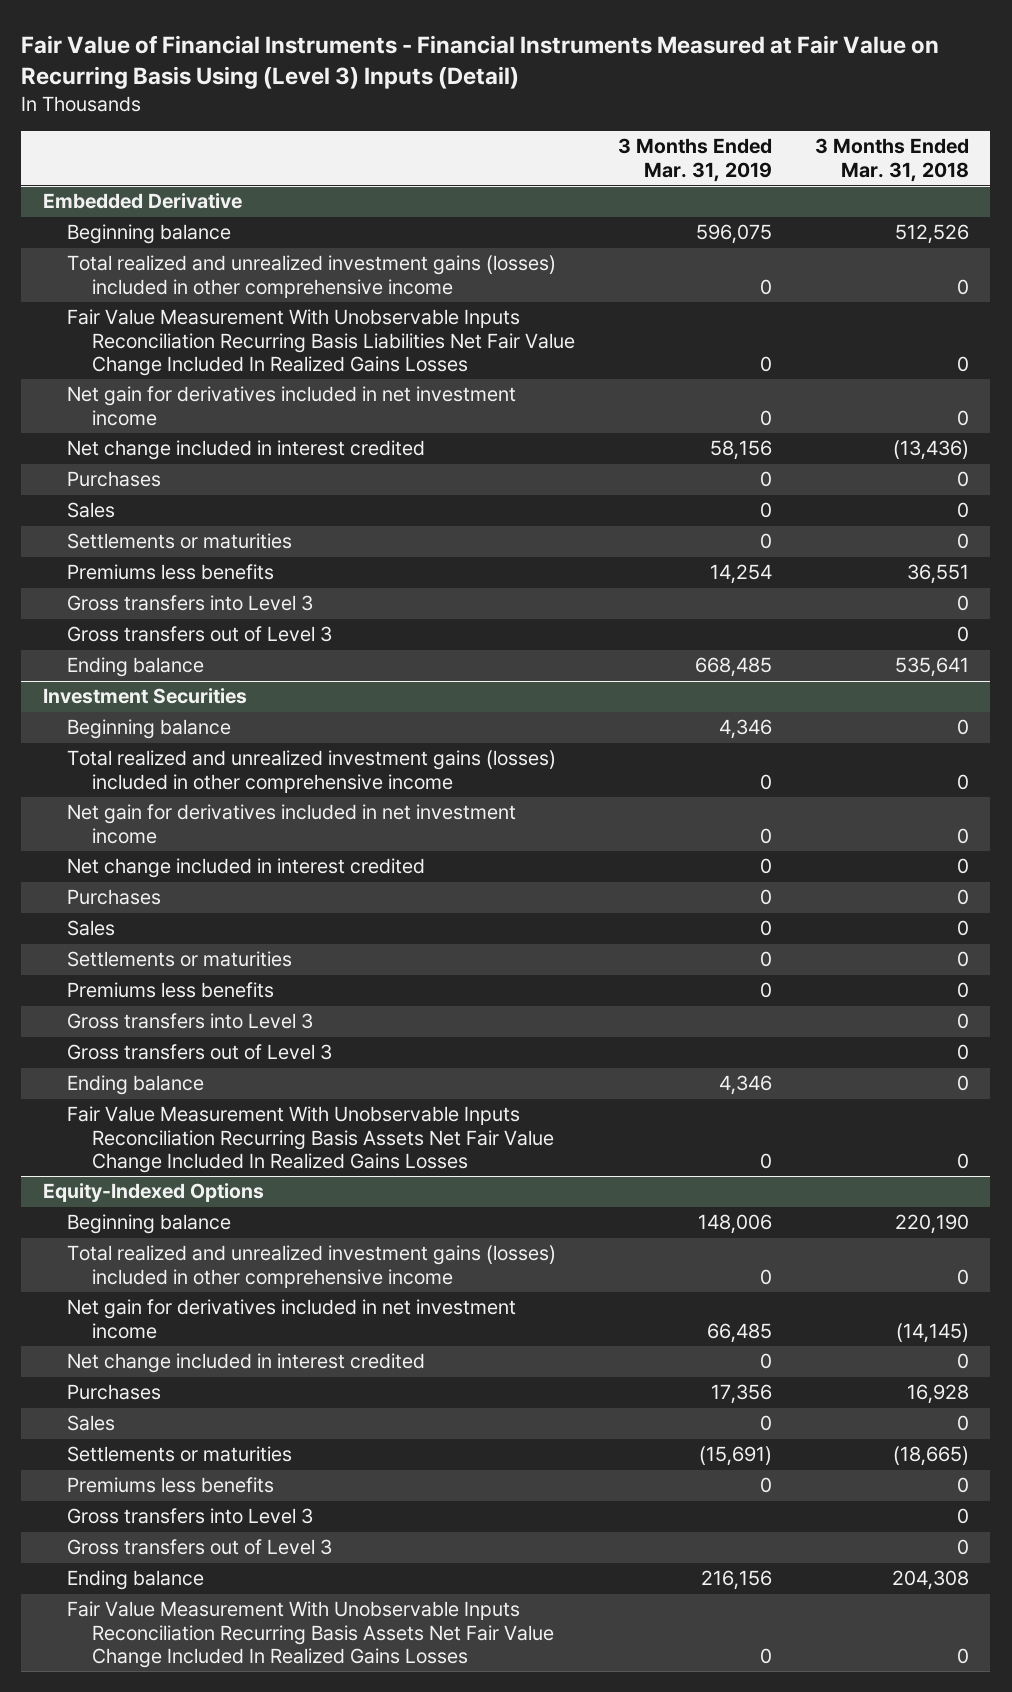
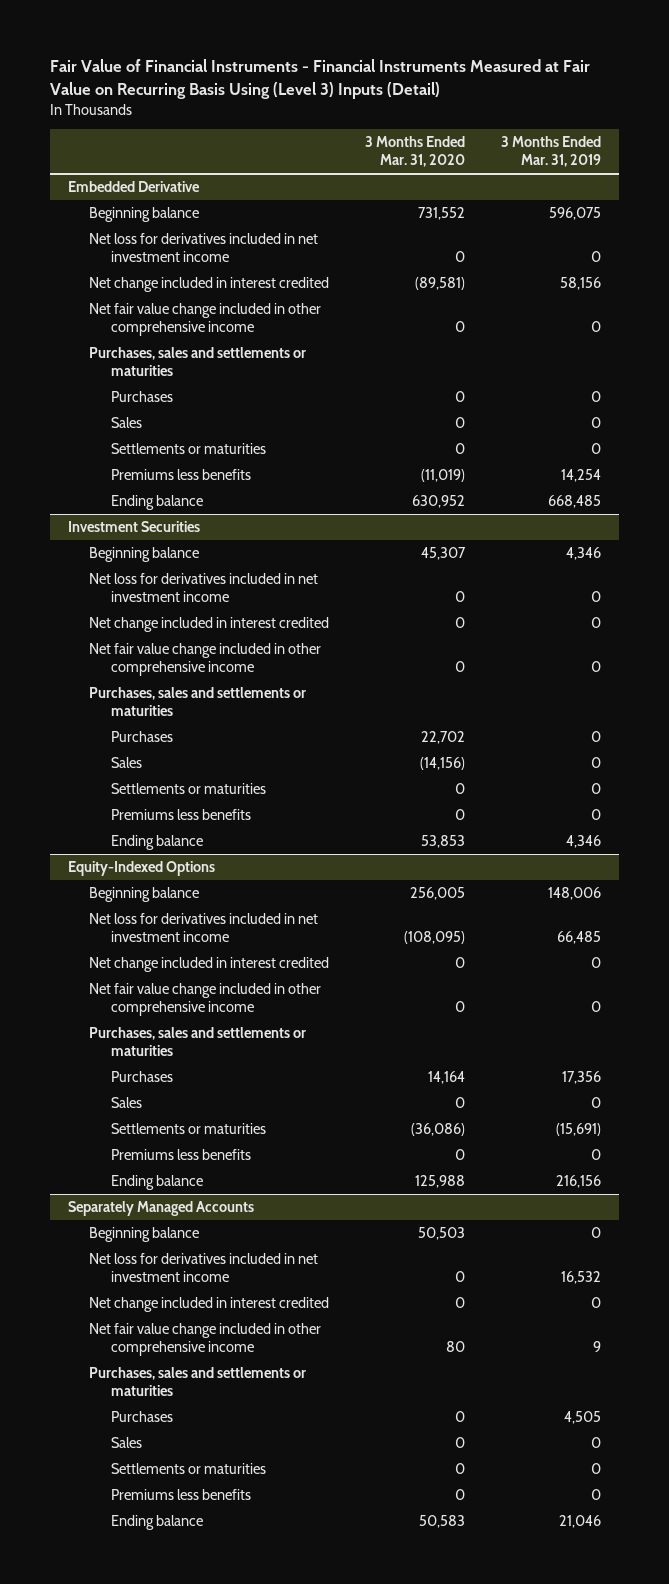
[814,138,969,182] 3 Months Ended Mar. 31, 2018 -> none
none -> [365,136,466,168] 3 Months Ended Mar. 31, 2020
[67,255,557,298] Total realized and unrealized investment gains (losses) included in other comprehensive income -> none
[67,309,576,376] Fair Value Measurement With Unobservable Inputs Reconciliation Recurring Basis Liabilities Net Fair Value Change Included In Realized Gains Losses -> none
[67,386,517,426] Net gain for derivatives included in net investment income -> [89,233,319,263] Net loss for derivatives included in net investment income
none -> [89,303,322,337] Net fair value change included in other comprehensive income
none -> [89,347,307,377] Purchases, sales and settlements or maturities
[67,595,314,612] Gross transfers into Level 3 -> none
[67,626,333,643] Gross transfers out of Level 3 -> none
[67,750,557,793] Total realized and unrealized investment gains (losses) included in other comprehensive income -> none
[67,804,517,844] Net gain for derivatives included in net investment income -> [89,573,319,603] Net loss for derivatives included in net investment income
none -> [89,643,322,677] Net fair value change included in other comprehensive income
none -> [89,687,307,717] Purchases, sales and settlements or maturities
[67,1013,314,1030] Gross transfers into Level 3 -> none
[67,1044,333,1061] Gross transfers out of Level 3 -> none
[67,1106,555,1173] Fair Value Measurement With Unobservable Inputs Reconciliation Recurring Basis Assets Net Fair Value Change Included In Realized Gains Losses -> none
[67,1245,557,1288] Total realized and unrealized investment gains (losses) included in other comprehensive income -> none
[67,1299,517,1339] Net gain for derivatives included in net investment income -> [89,913,319,943] Net loss for derivatives included in net investment income
none -> [89,983,322,1017] Net fair value change included in other comprehensive income
none -> [89,1027,307,1057] Purchases, sales and settlements or maturities
[67,1508,314,1525] Gross transfers into Level 3 -> none
[67,1539,333,1556] Gross transfers out of Level 3 -> none
[67,1601,555,1668] Fair Value Measurement With Unobservable Inputs Reconciliation Recurring Basis Assets Net Fair Value Change Included In Realized Gains Losses -> none
none -> [67,1201,254,1217] Separately Managed Accounts
none -> [89,1227,200,1243] Beginning balance
none -> [89,1253,319,1283] Net loss for derivatives included in net investment income
none -> [89,1297,330,1313] Net change included in interest credited
none -> [89,1323,322,1357] Net fair value change included in other comprehensive income
none -> [89,1367,307,1397] Purchases, sales and settlements or maturities
none -> [110,1411,173,1423] Purchases
none -> [110,1437,142,1449] Sales
none -> [110,1463,266,1475] Settlements or maturities
none -> [110,1489,251,1501] Premiums less benefits
none -> [110,1515,203,1531] Ending balance

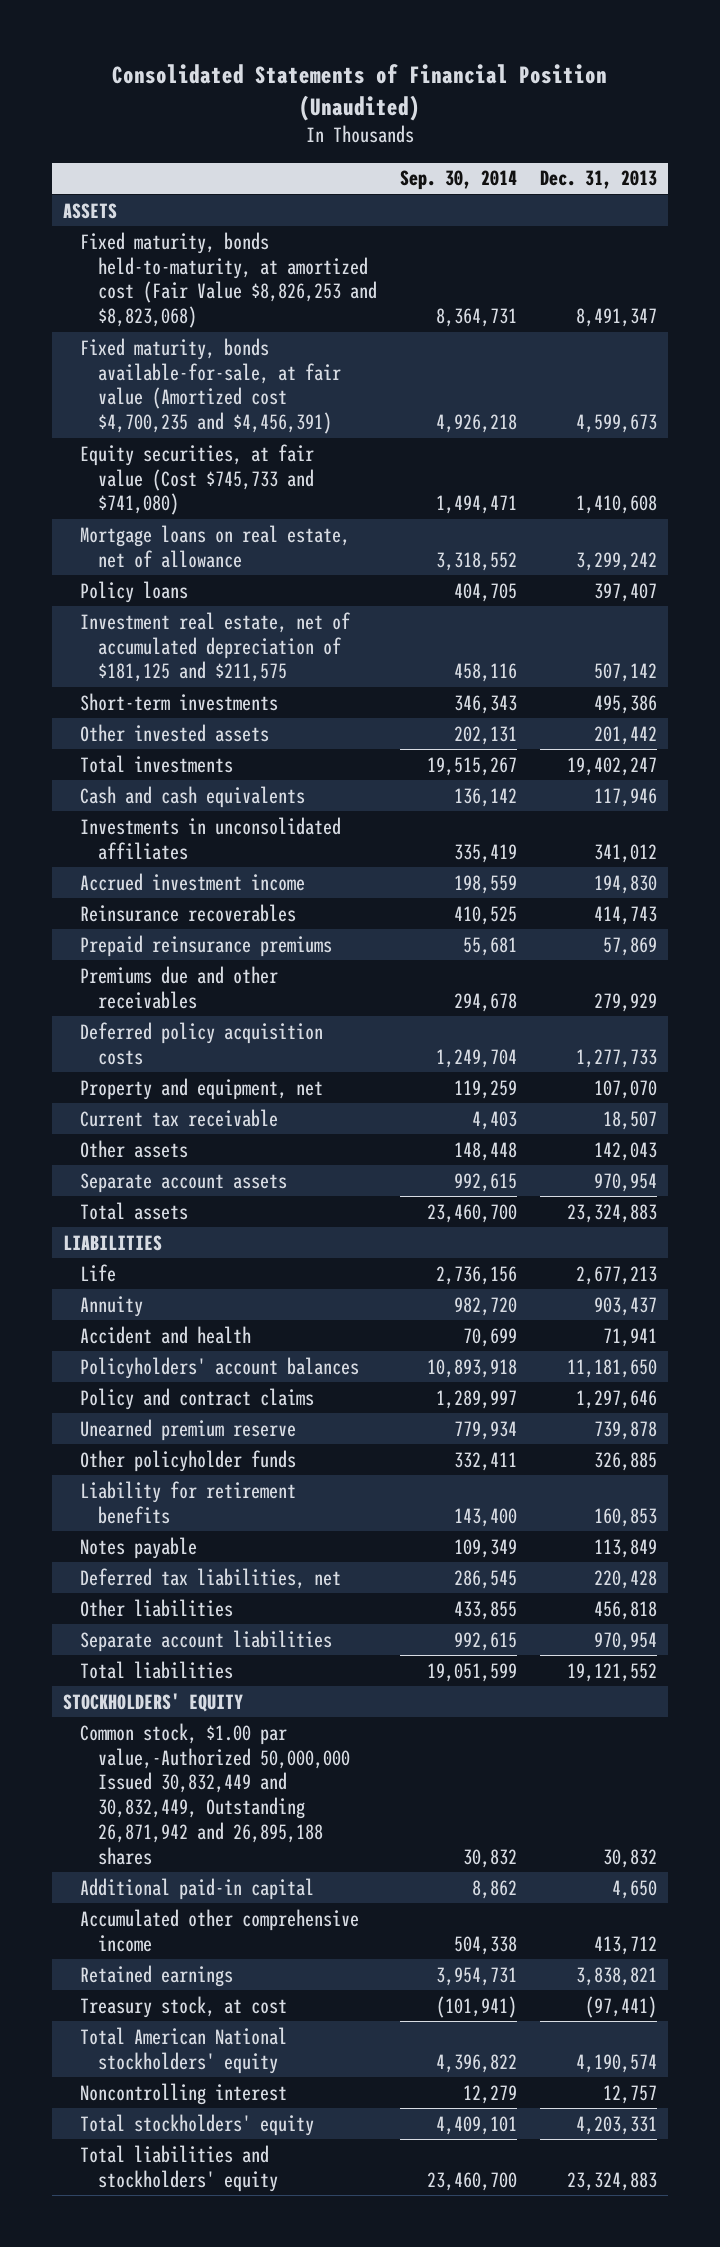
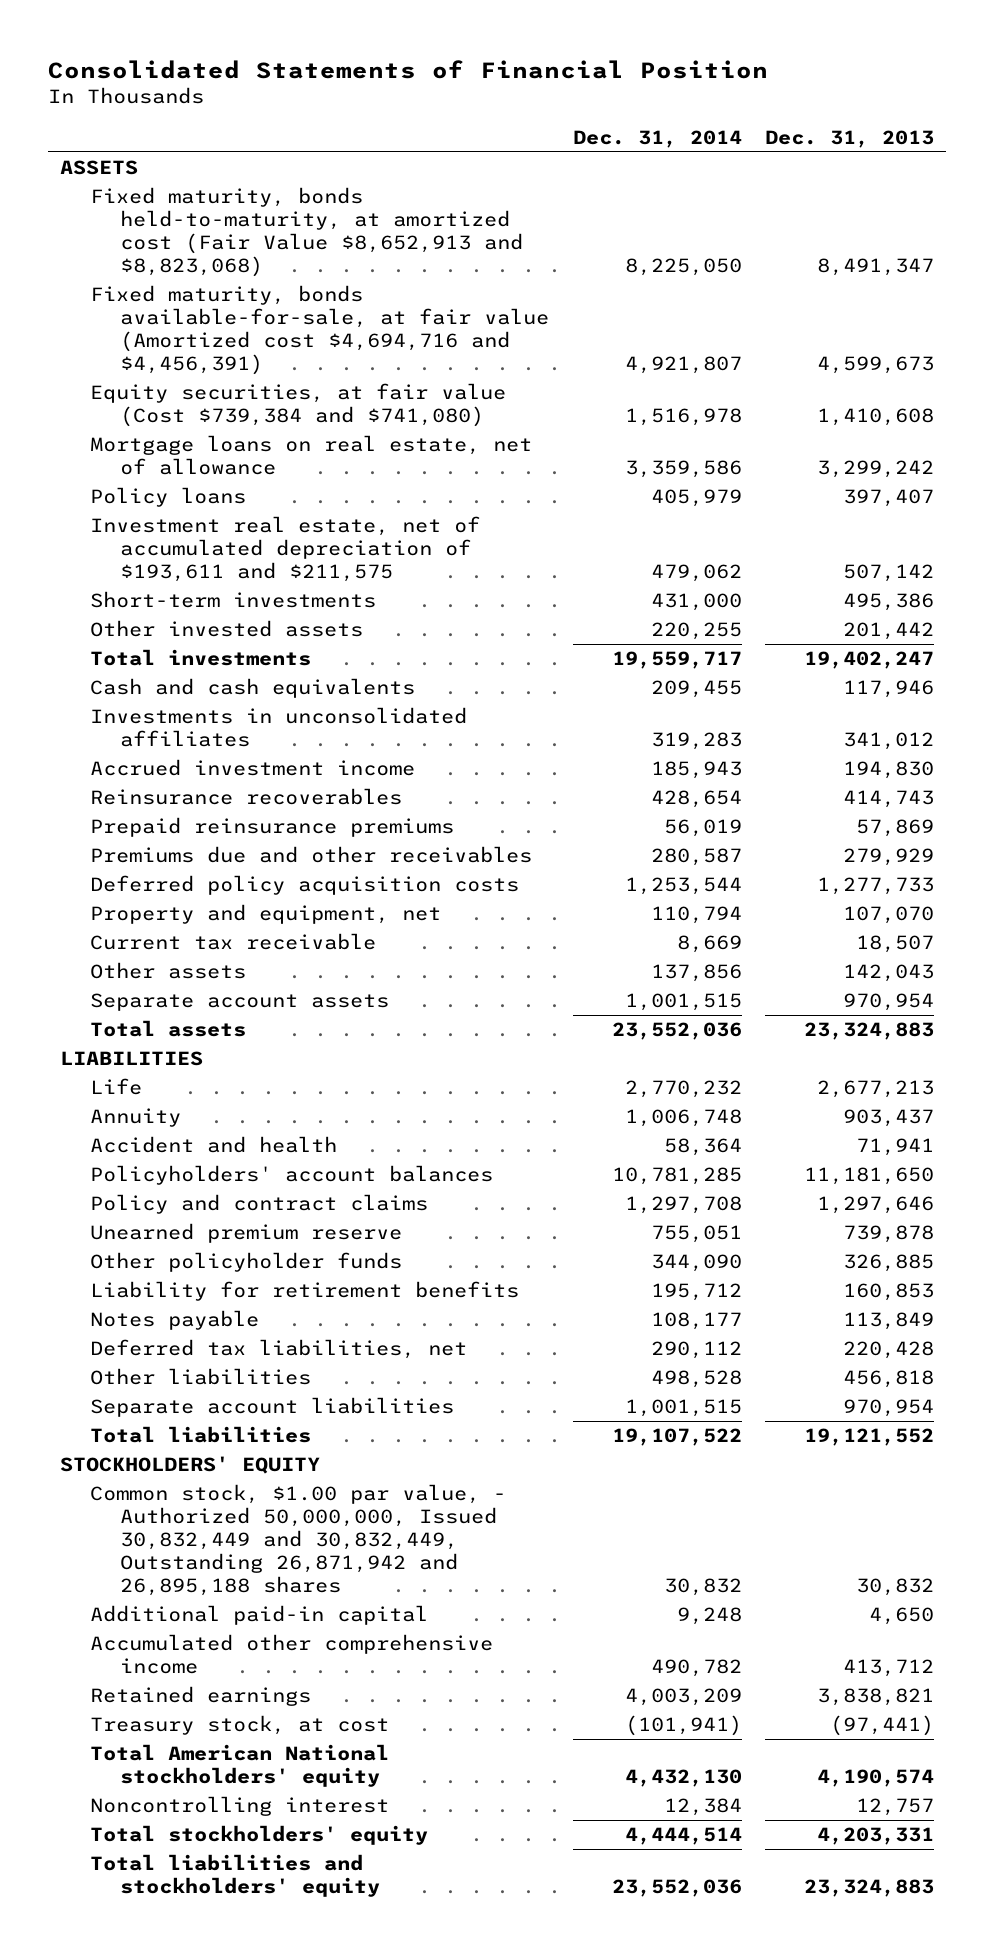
[111,64,607,121] Consolidated Statements of Financial Position (Unaudited) -> [48,59,769,79] Consolidated Statements of Financial Position
[399,170,517,191] Sep. 30, 2014 -> none
none -> [572,129,742,148] Dec. 31, 2014
[80,231,377,329] Fixed maturity, bonds held-to-maturity, at amortized cost (Fair Value $8,826,253 and $8,823,068) -> [90,187,523,278] Fixed maturity, bonds held-to-maturity, at amortized cost (Fair Value $8,652,913 and $8,823,068)
[80,337,341,435] Fixed maturity, bonds available-for-sale, at fair value (Amortized cost $4,700,235 and $4,456,391) -> [90,285,549,376] Fixed maturity, bonds available-for-sale, at fair value (Amortized cost $4,694,716 and $4,456,391)
[80,443,315,516] Equity securities, at fair value (Cost $745,733 and $741,080) -> [90,383,507,428] Equity securities, at fair value (Cost $739,384 and $741,080)
[80,611,352,683] Investment real estate, net of accumulated depreciation of $181,125 and $211,575 -> [90,516,481,583] Investment real estate, net of accumulated depreciation of $193,611 and $211,575
[80,1722,350,1865] Common stock, $1.00 par value,-Authorized 50,000,000 Issued 30,832,449 and 30,832,449, Outstanding 26,871,942 and 26,895,188 shares -> [90,1484,507,1597] Common stock, $1.00 par value, - Authorized 50,000,000, Issued 30,832,449 and 30,832,449, Outstanding 26,871,942 and 26,895,188 shares

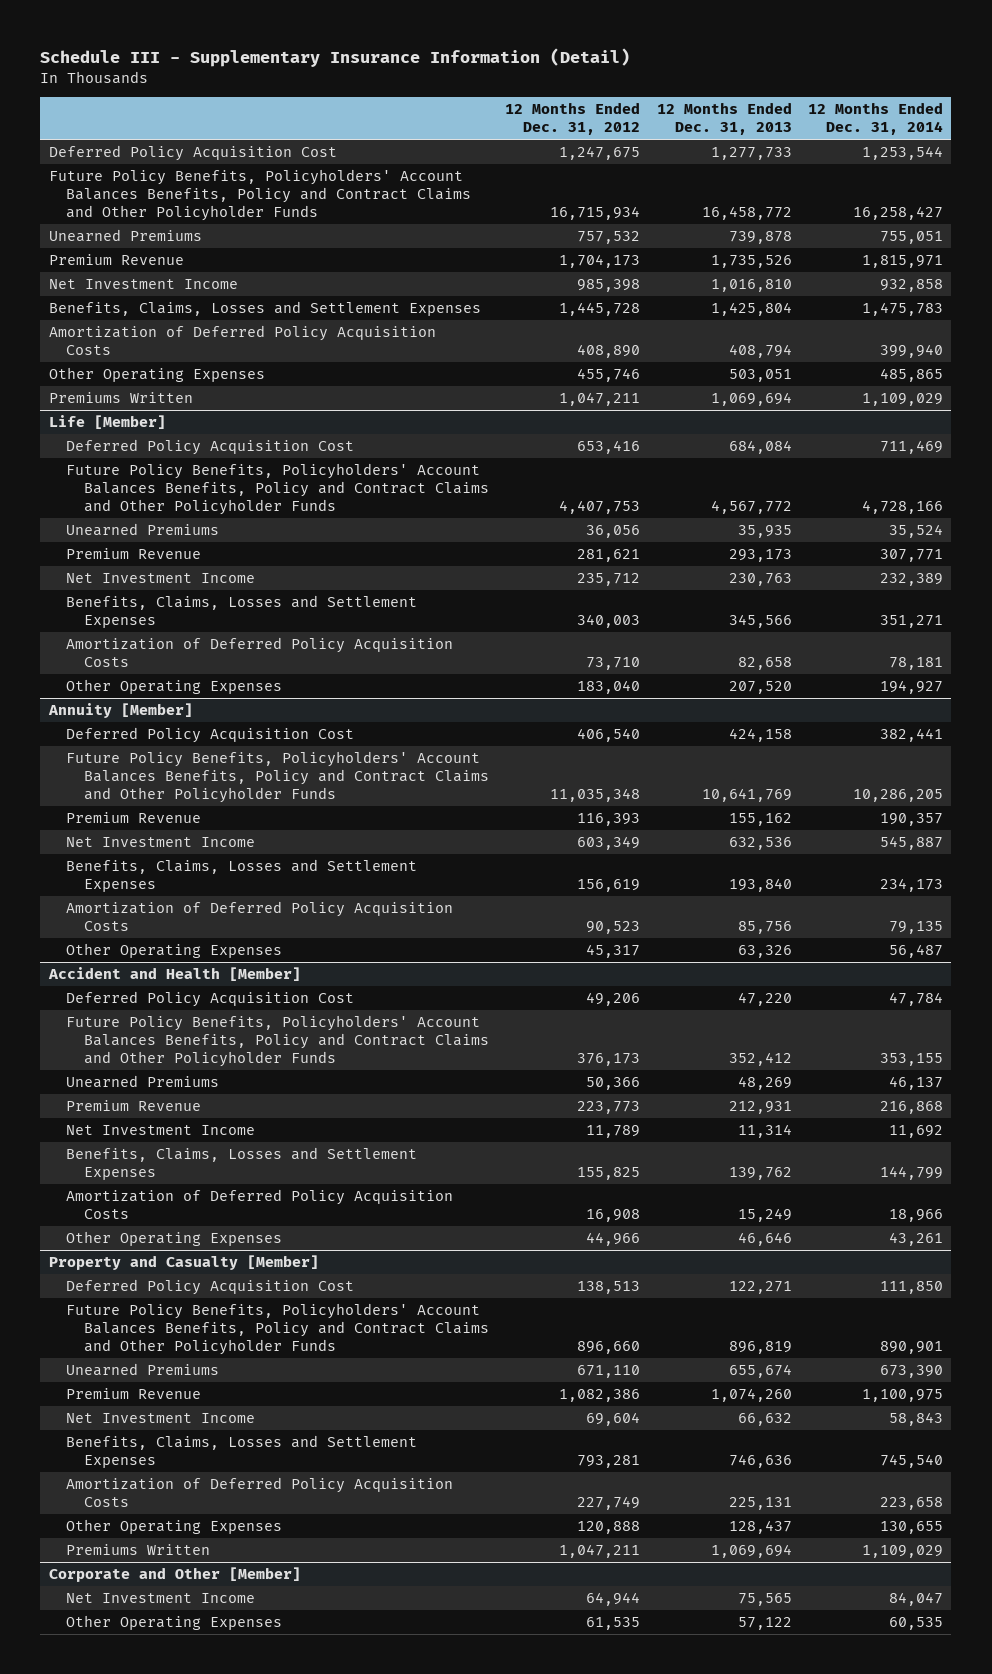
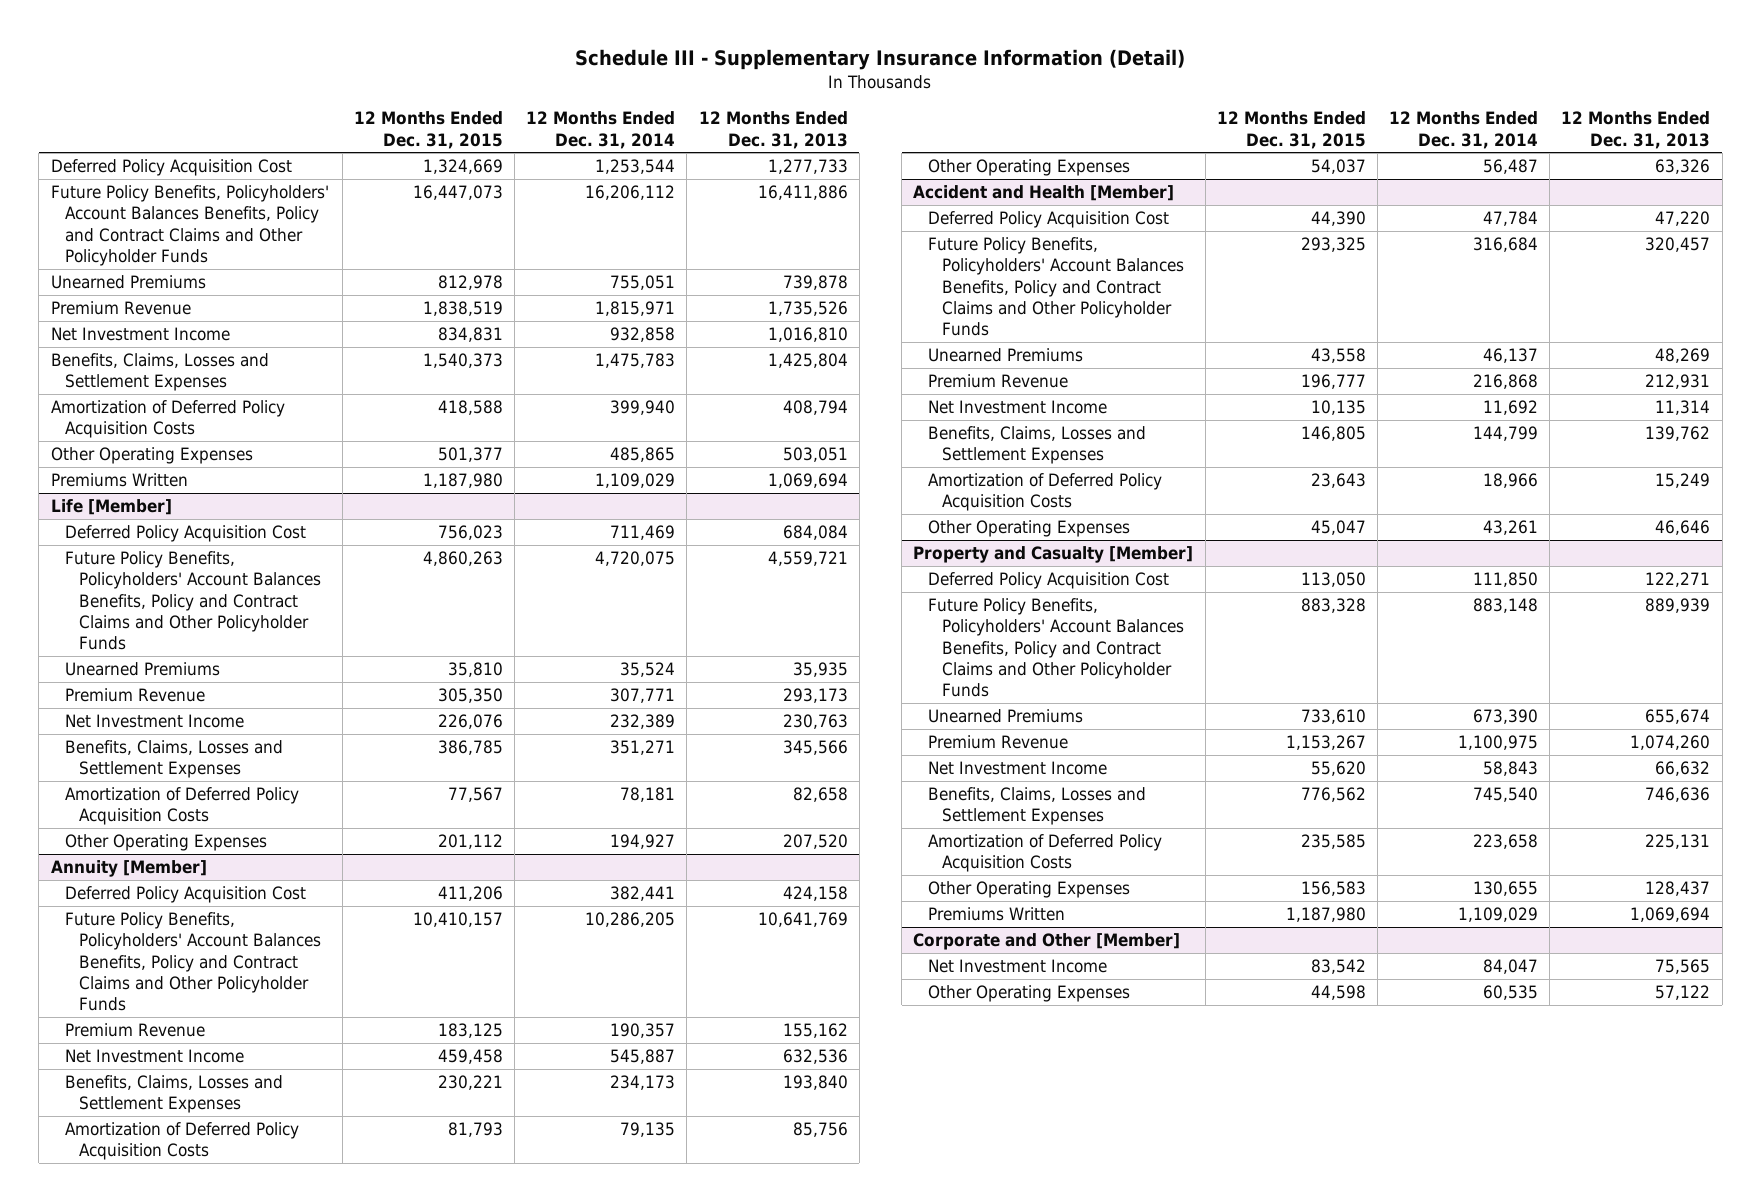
[505,102,641,136] 12 Months Ended Dec. 31, 2012 -> none
none -> [353,111,503,149] 12 Months Ended Dec. 31, 2015
[701,206,792,221] 16,458,772 -> [757,185,848,201] 16,411,886
[852,206,943,221] 16,258,427 -> [585,185,676,201] 16,206,112
[710,500,792,515] 4,567,772 -> [767,551,848,567] 4,559,721
[861,500,943,515] 4,728,166 -> [595,551,676,567] 4,720,075
[728,1052,792,1067] 352,412 -> [1645,237,1711,253] 320,457
[879,1053,943,1067] 353,155 -> [1473,237,1539,253] 316,684
[728,1341,792,1355] 896,819 -> [1645,598,1711,614] 889,939
[879,1341,943,1355] 890,901 -> [1473,598,1539,614] 883,148

